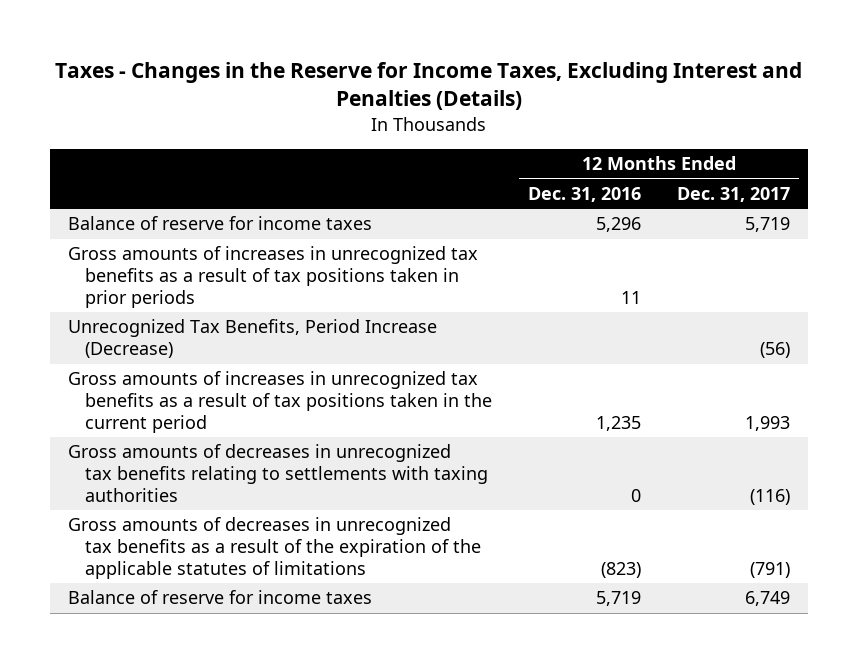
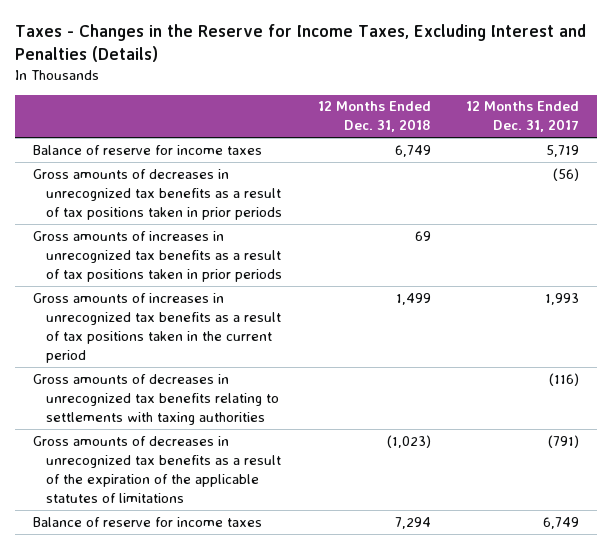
[528,187,642,203] Dec. 31, 2016 -> none
none -> [317,101,431,133] 12 Months Ended Dec. 31, 2018
none -> [32,168,282,220] Gross amounts of decreases in unrecognized tax benefits as a result of tax positions taken in prior periods
[67,319,437,359] Unrecognized Tax Benefits, Period Increase (Decrease) -> none

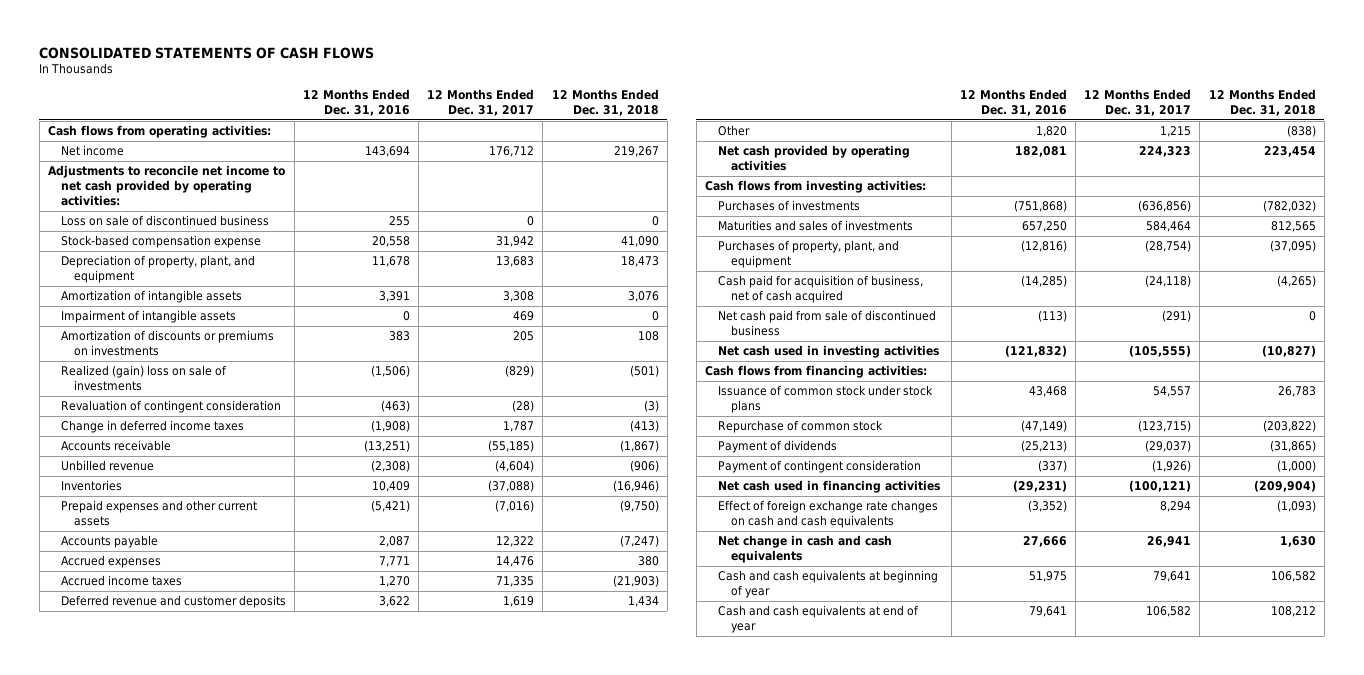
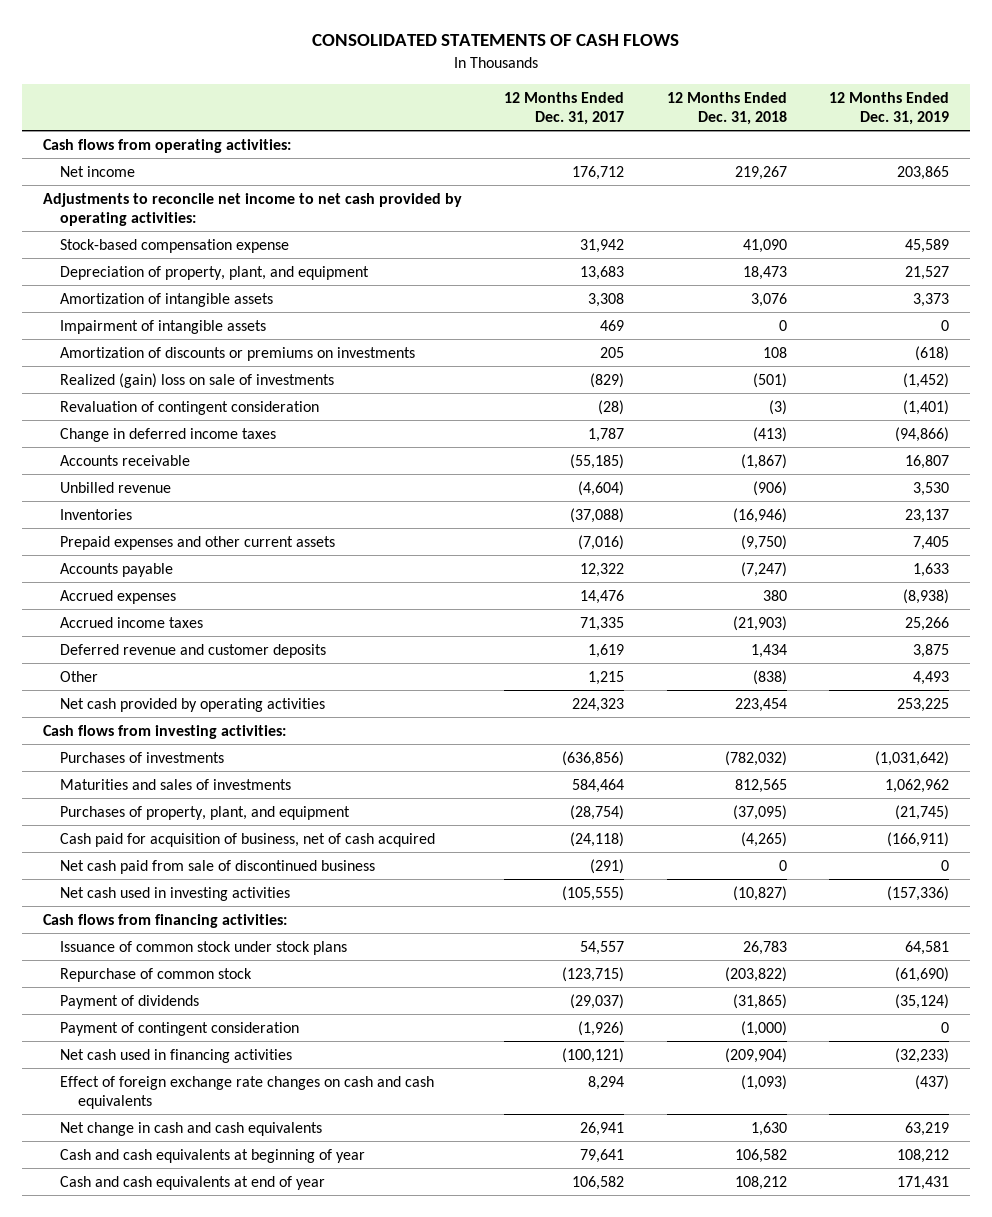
[303,89,411,117] 12 Months Ended Dec. 31, 2016 -> none
none -> [829,91,950,125] 12 Months Ended Dec. 31, 2019
[61,215,270,227] Loss on sale of discontinued business -> none

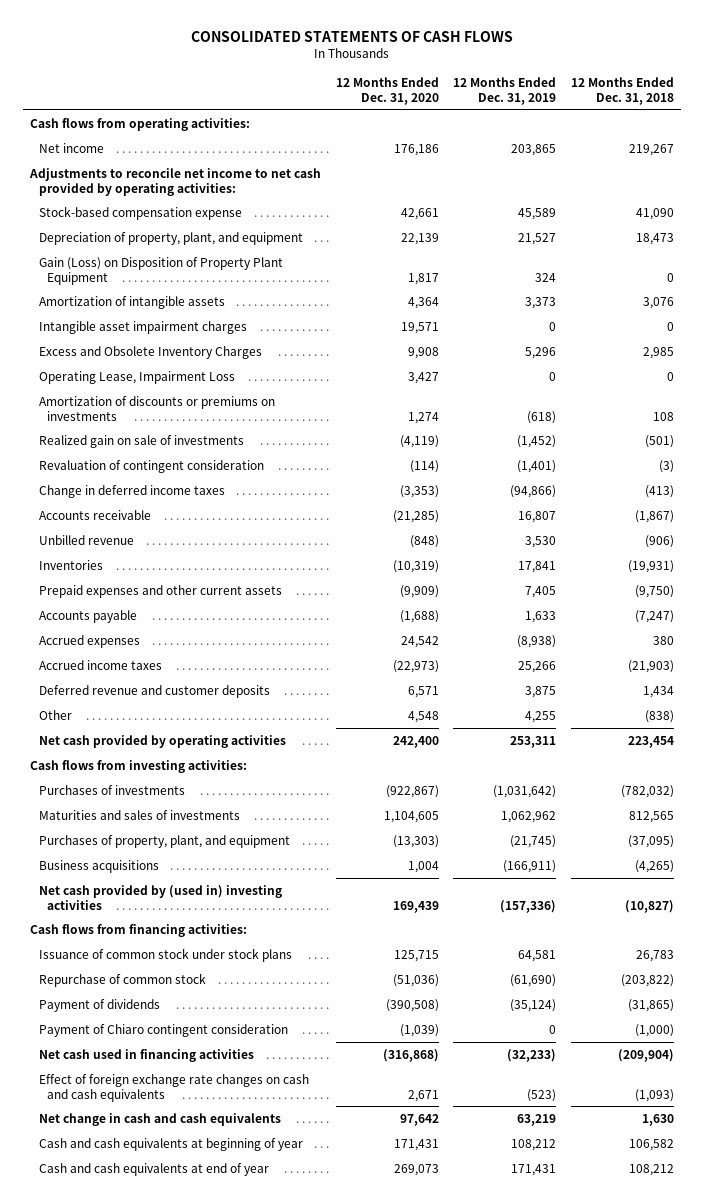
[504,91,625,125] 12 Months Ended Dec. 31, 2017 -> none
none -> [335,77,439,106] 12 Months Ended Dec. 31, 2020
none -> [38,256,283,285] Gain (Loss) on Disposition of Property Plant Equipment
[60,319,267,334] Impairment of intangible assets -> [38,320,247,334] Intangible asset impairment charges
none -> [38,345,262,359] Excess and Obsolete Inventory Charges
none -> [38,370,235,384] Operating Lease, Impairment Loss
[60,372,335,388] Realized (gain) loss on sale of investments -> [38,434,244,448] Realized gain on sale of investments
[732,507,787,523] (16,946) -> [627,559,674,573] (19,931)
[905,508,950,523] 23,137 -> [518,560,557,573] 17,841
[913,670,950,685] 4,493 -> [525,710,557,723] 4,255
[897,697,950,712] 253,225 -> [510,735,557,748] 253,311
[60,859,376,874] Net cash paid from sale of discontinued business -> none
[60,832,436,847] Cash paid for acquisition of business, net of cash acquired -> [38,859,159,873] Business acquisitions
[60,886,291,901] Net cash used in investing activities -> [38,884,282,910] Net cash provided by (used in) investing activities
[60,1021,300,1036] Payment of contingent consideration -> [38,1023,288,1037] Payment of Chiaro contingent consideration
[915,1074,950,1090] (437) -> [527,1088,557,1102] (523)

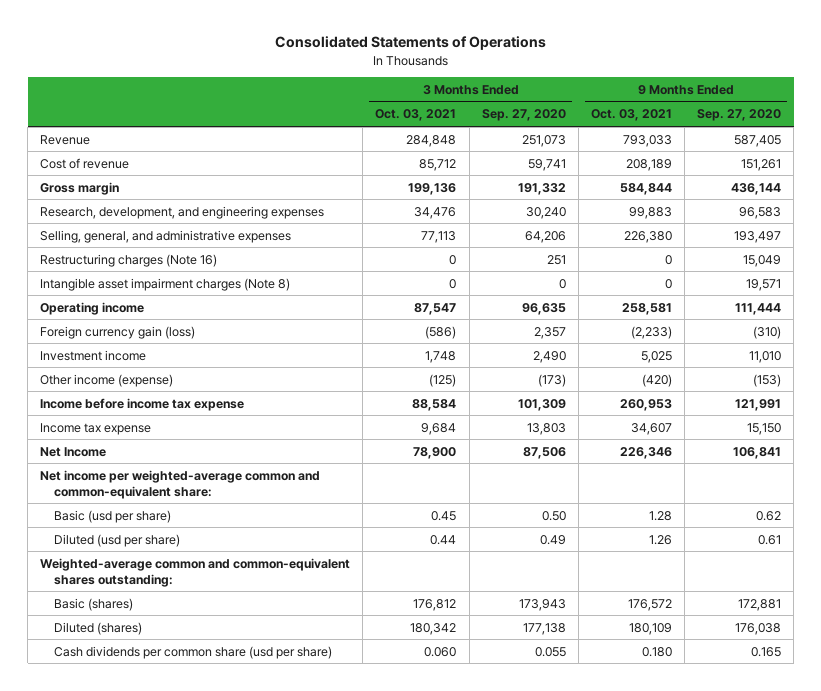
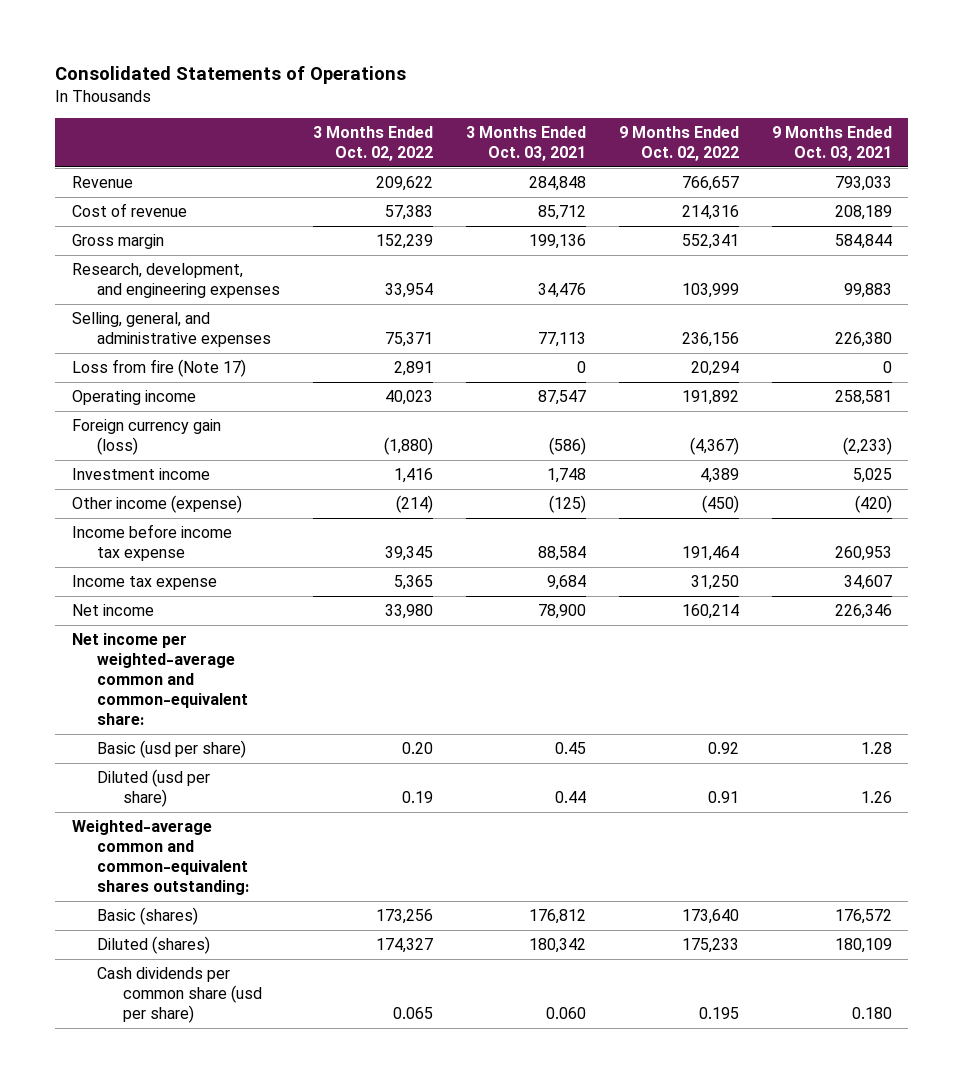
[481,109,566,122] Sep. 27, 2020 -> none
[697,109,782,122] Sep. 27, 2020 -> none
none -> [313,125,434,161] 3 Months Ended Oct. 02, 2022
none -> [618,125,739,161] 9 Months Ended Oct. 02, 2022
[40,253,218,267] Restructuring charges (Note 16) -> none
[40,277,291,291] Intangible asset impairment charges (Note 8) -> none
none -> [71,359,246,378] Loss from fire (Note 17)
[40,446,107,457] Net Income -> [71,604,154,617] Net income

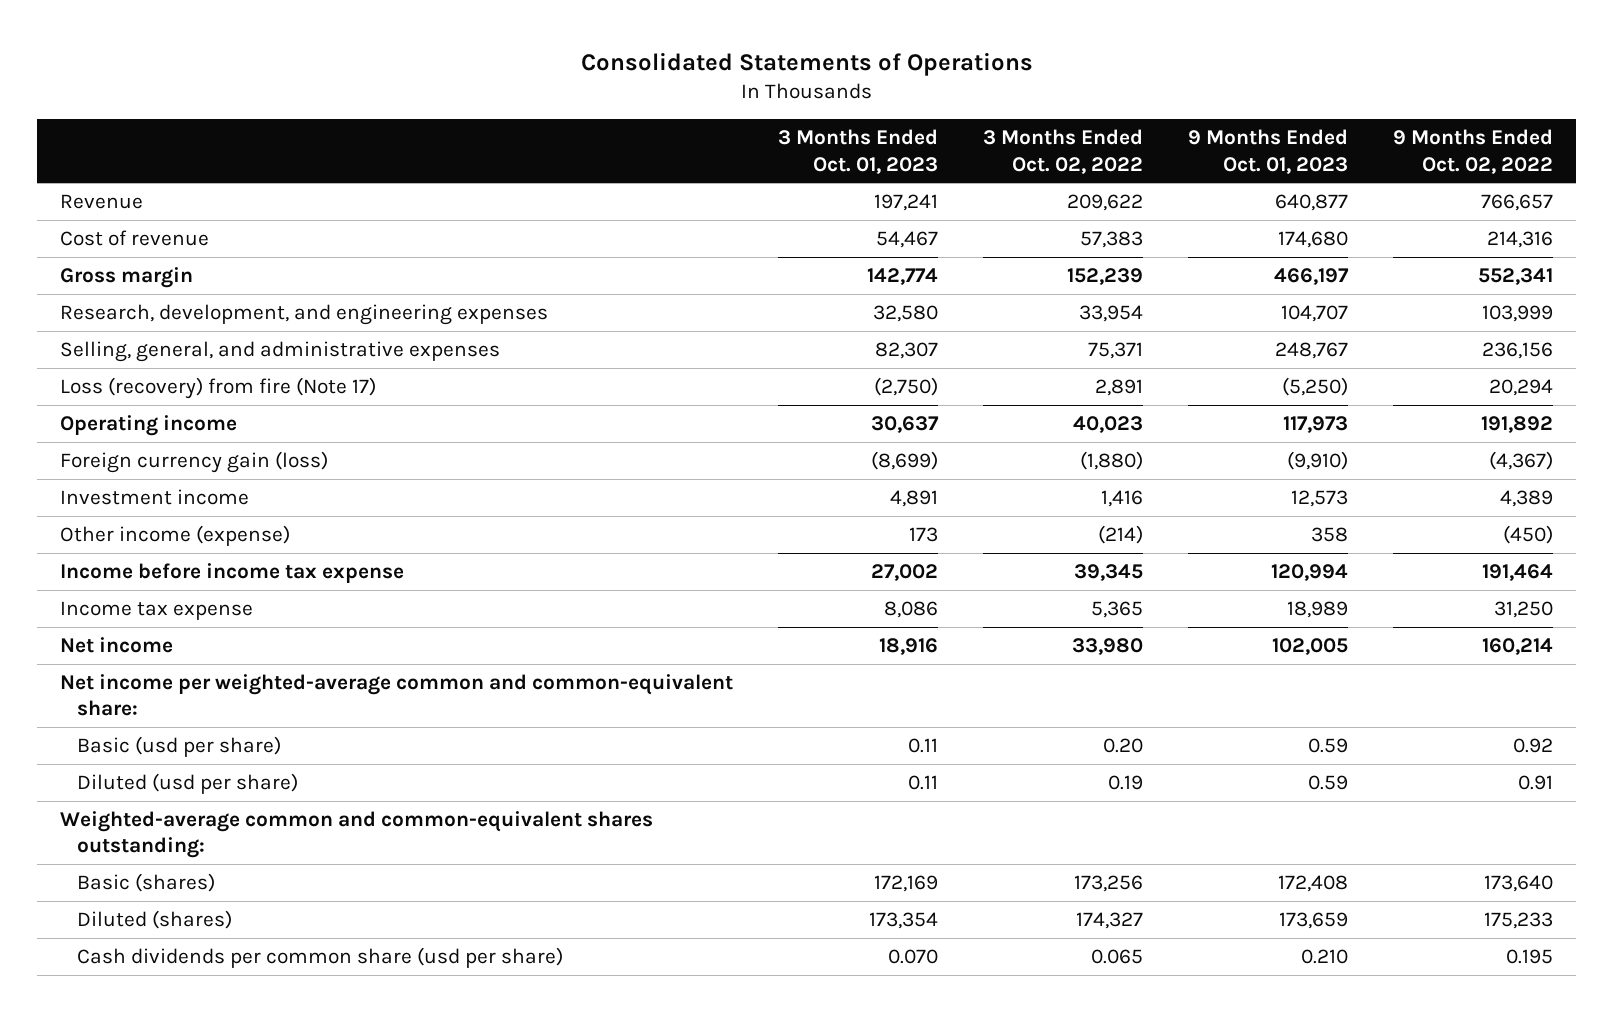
[465,125,586,161] 3 Months Ended Oct. 03, 2021 -> none
[771,125,892,161] 9 Months Ended Oct. 03, 2021 -> none
none -> [777,129,938,174] 3 Months Ended Oct. 01, 2023
none -> [1188,129,1349,174] 9 Months Ended Oct. 01, 2023
[71,359,246,378] Loss from fire (Note 17) -> [59,376,376,399] Loss (recovery) from fire (Note 17)

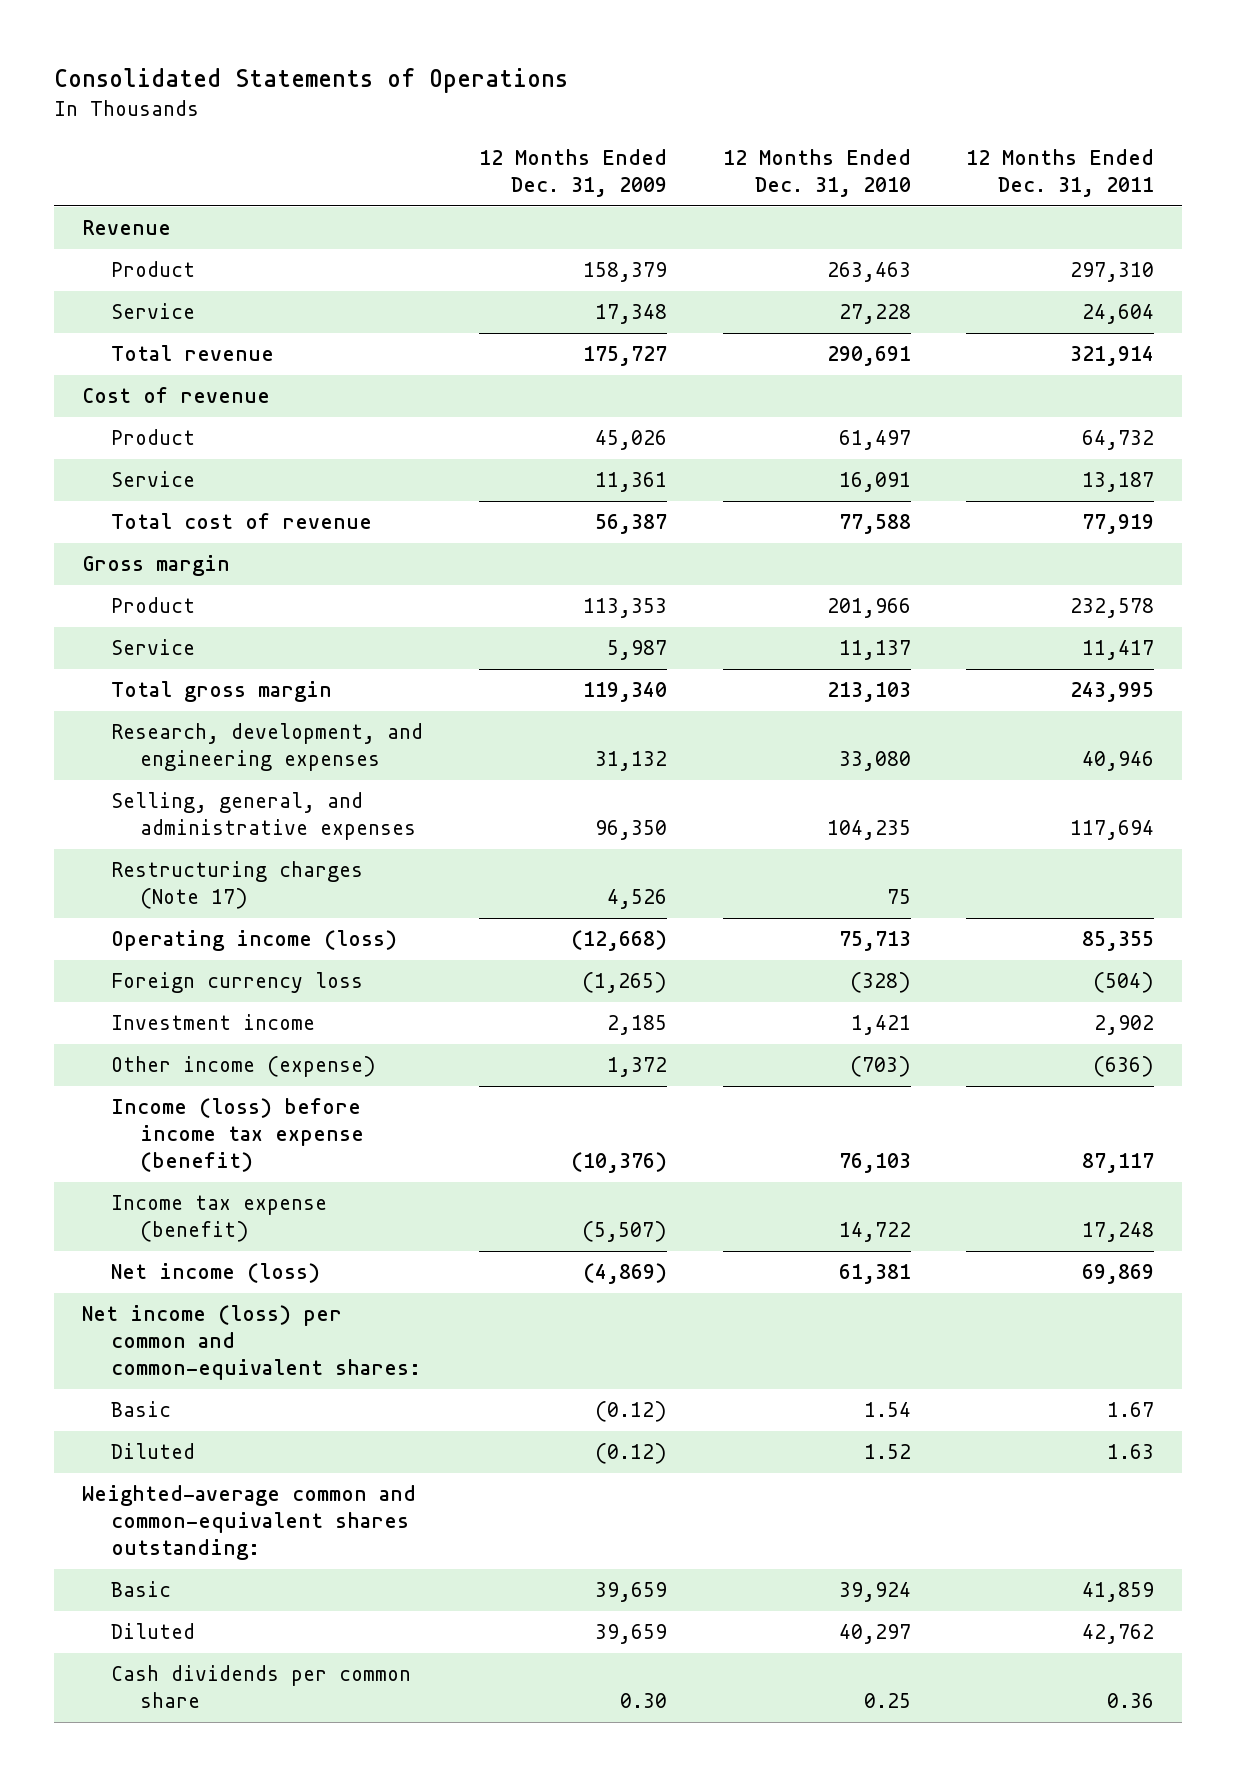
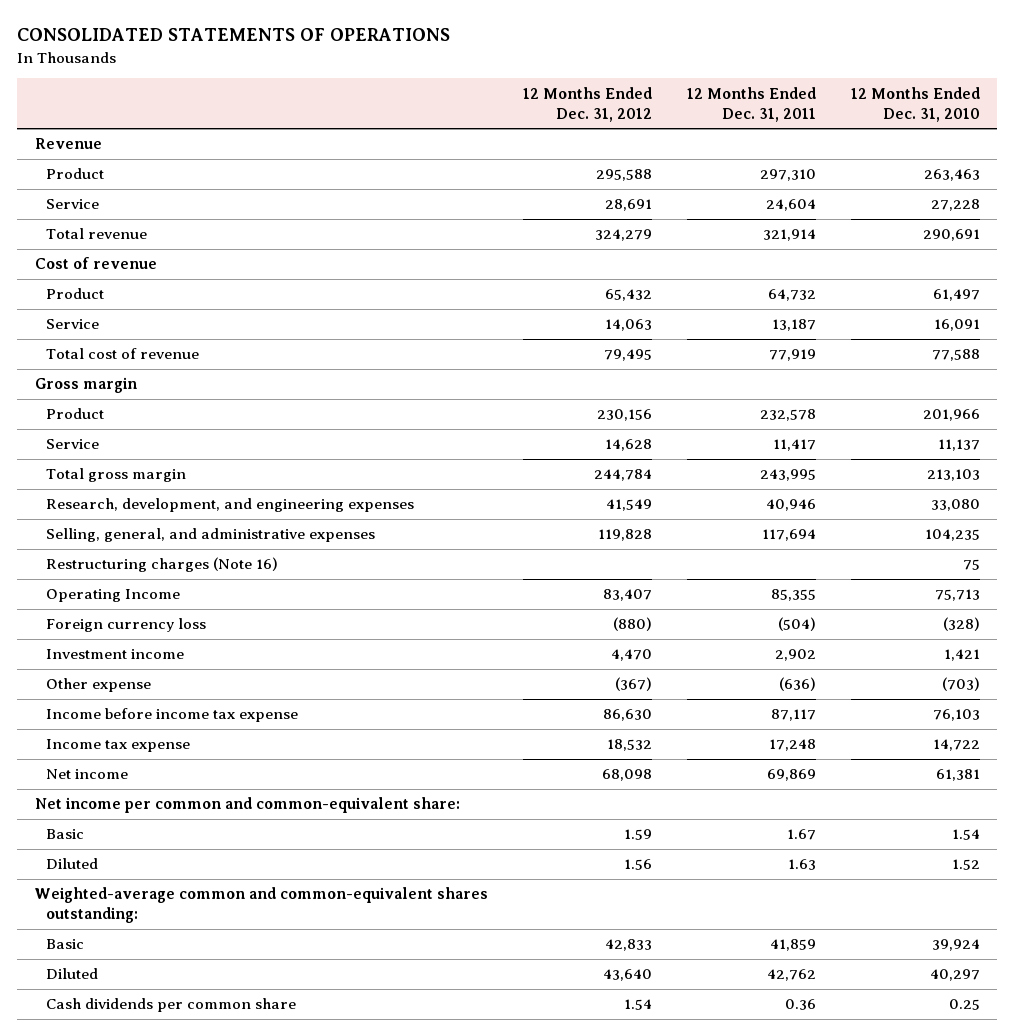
[54,68,569,94] Consolidated Statements of Operations -> [17,28,451,42] CONSOLIDATED STATEMENTS OF OPERATIONS
[478,149,667,197] 12 Months Ended Dec. 31, 2009 -> none
none -> [522,86,652,122] 12 Months Ended Dec. 31, 2012
[111,861,364,910] Restructuring charges (Note 17) -> [45,557,278,573] Restructuring charges (Note 16)
[111,930,398,952] Operating income (loss) -> [45,589,180,603] Operating Income
[111,1056,377,1078] Other income (expense) -> [45,678,151,693] Other expense
[111,1098,365,1172] Income (loss) before income tax expense (benefit) -> [45,708,298,723] Income before income tax expense
[111,1195,328,1243] Income tax expense (benefit) -> [45,739,190,753] Income tax expense
[111,1263,321,1284] Net income (loss) -> [45,769,128,780] Net income
[82,1305,422,1380] Net income (loss) per common and common-equivalent shares: -> [34,797,460,814] Net income per common and common-equivalent share:

